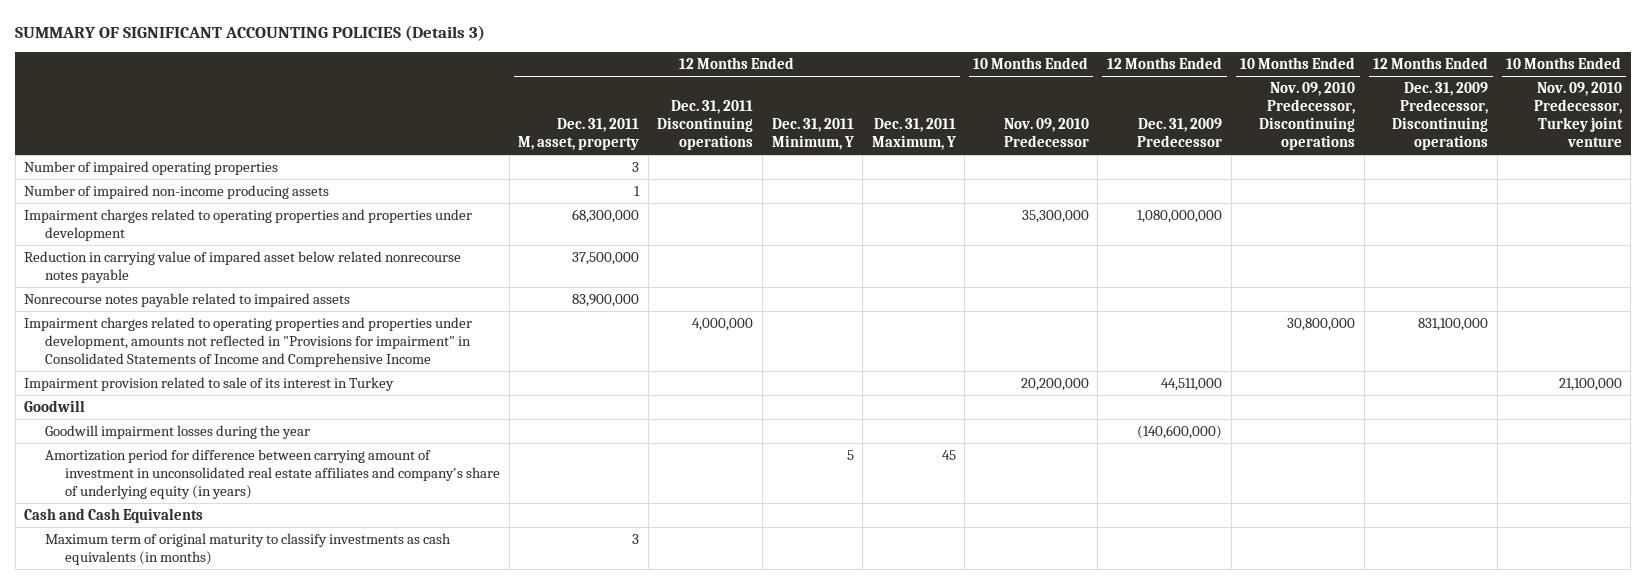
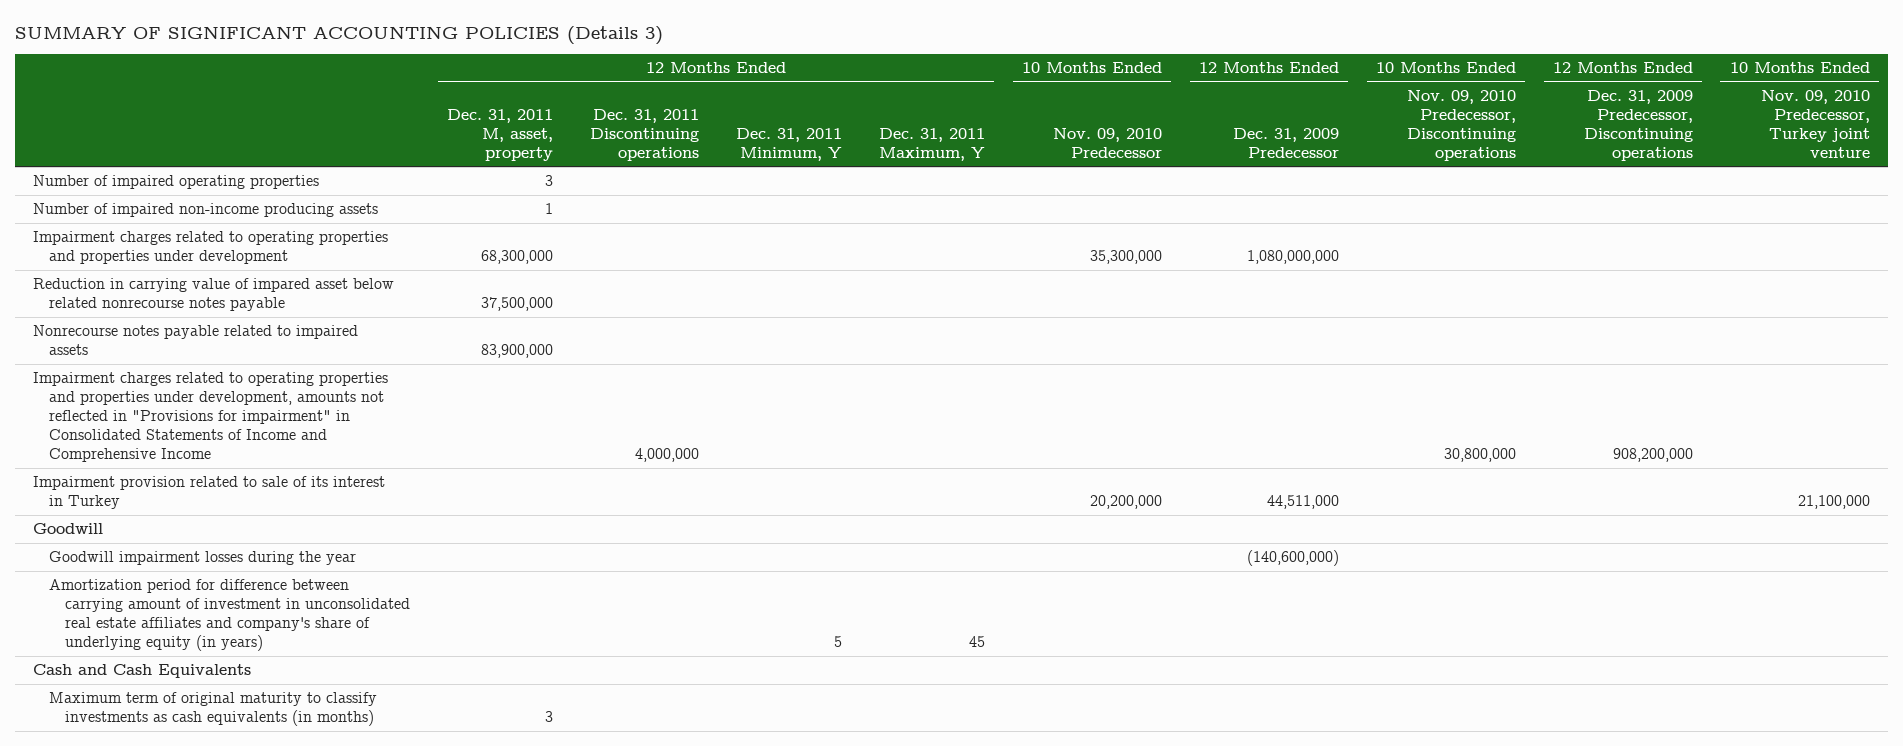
[1418,318,1489,332] 831,100,000 -> [1612,448,1693,463] 908,200,000

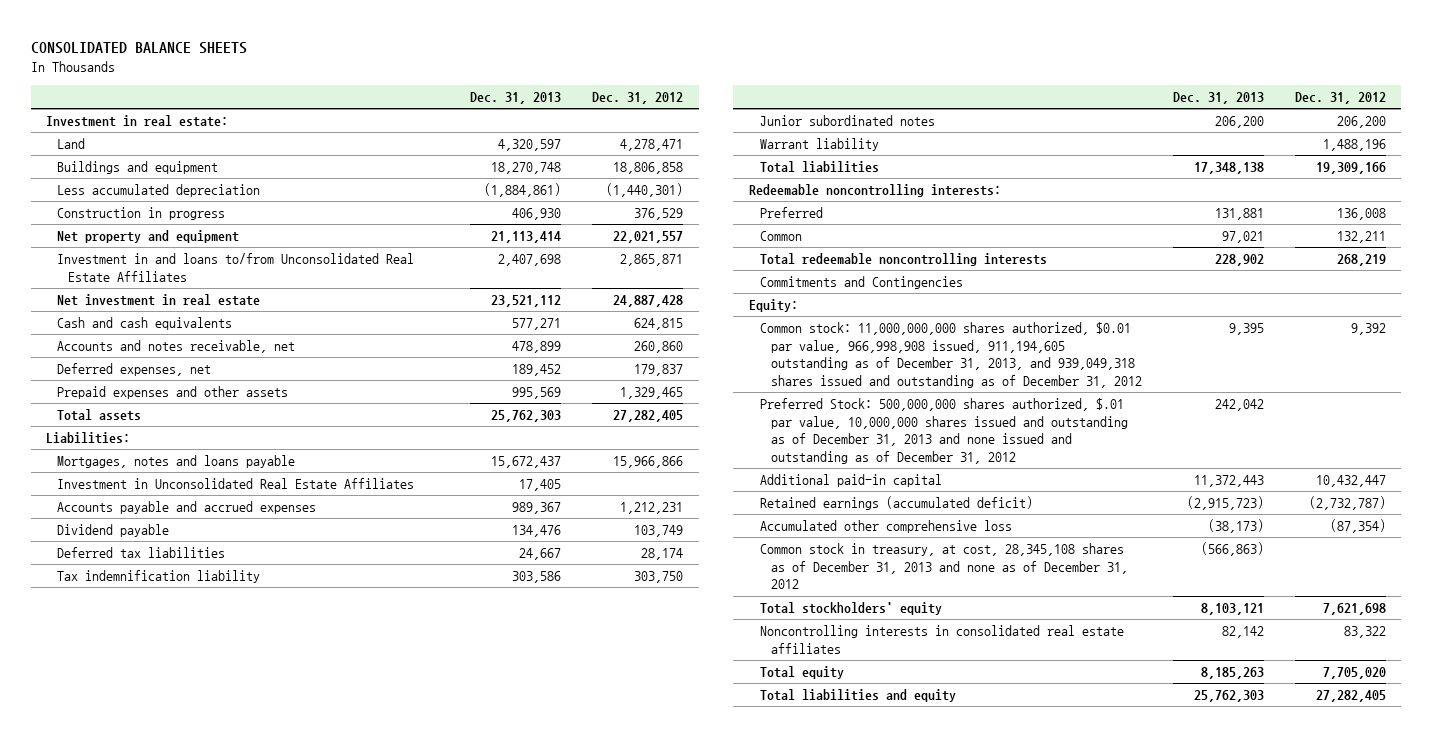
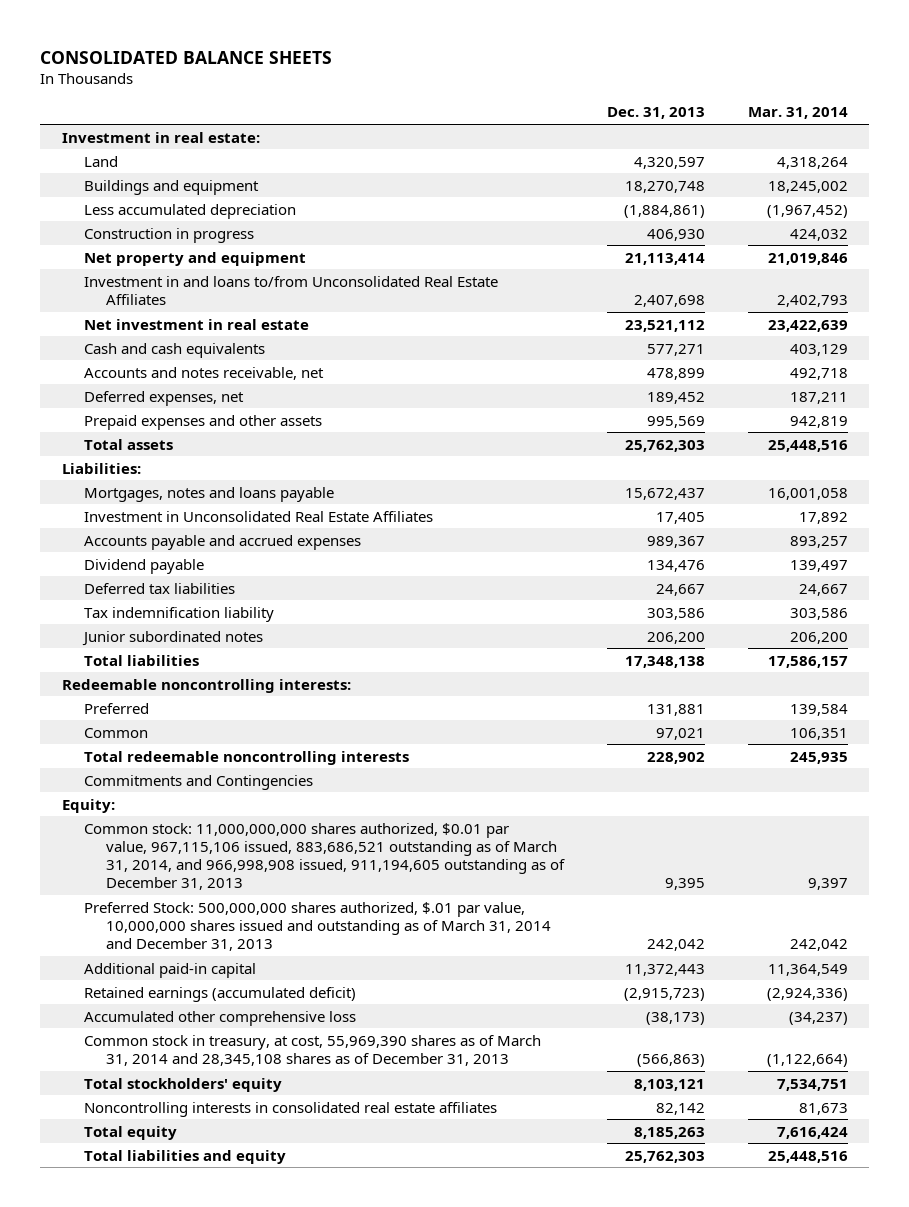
[592,91,684,104] Dec. 31, 2012 -> none
none -> [747,107,848,120] Mar. 31, 2014
[759,138,879,152] Warrant liability -> none
[759,322,1142,388] Common stock: 11,000,000,000 shares authorized, $0.01 par value, 966,998,908 issued, 911,194,605 outstanding as of December 31, 2013, and 939,049,318 shares issued and outstanding as of December 31, 2012 -> [83,822,565,891] Common stock: 11,000,000,000 shares authorized, $0.01 par value, 967,115,106 issued, 883,686,521 outstanding as of March 31, 2014, and 966,998,908 issued, 911,194,605 outstanding as of December 31, 2013
[759,398,1128,464] Preferred Stock: 500,000,000 shares authorized, $.01 par value, 10,000,000 shares issued and outstanding as of December 31, 2013 and none issued and outstanding as of December 31, 2012 -> [83,901,551,952] Preferred Stock: 500,000,000 shares authorized, $.01 par value, 10,000,000 shares issued and outstanding as of March 31, 2014 and December 31, 2013
[759,543,1128,590] Common stock in treasury, at cost, 28,345,108 shares as of December 31, 2013 and none as of December 31, 2012 -> [83,1034,541,1066] Common stock in treasury, at cost, 55,969,390 shares as of March 31, 2014 and 28,345,108 shares as of December 31, 2013

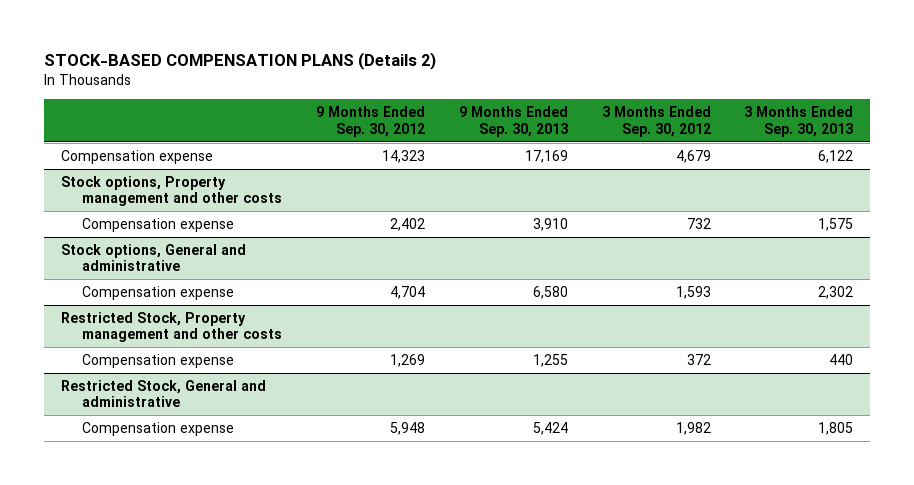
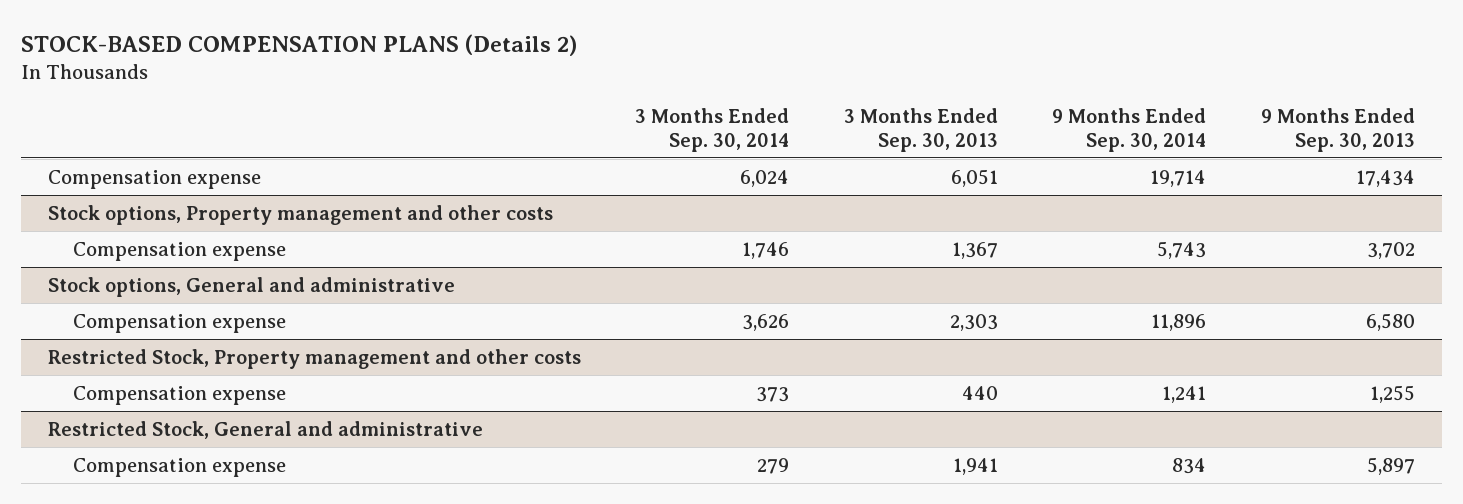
[316,106,426,137] 9 Months Ended Sep. 30, 2012 -> none
[601,106,711,137] 3 Months Ended Sep. 30, 2012 -> none
none -> [635,108,790,152] 3 Months Ended Sep. 30, 2014
none -> [1052,108,1207,152] 9 Months Ended Sep. 30, 2014
[524,149,568,163] 17,169 -> [1355,169,1415,187] 17,434
[818,149,854,163] 6,122 -> [950,168,998,187] 6,051
[532,217,568,231] 3,910 -> [1366,241,1415,259] 3,702
[818,217,854,231] 1,575 -> [951,241,998,259] 1,367
[818,285,854,299] 2,302 -> [949,313,998,331] 2,303
[532,421,568,435] 5,424 -> [1366,456,1415,475] 5,897
[818,421,854,435] 1,805 -> [952,457,998,475] 1,941

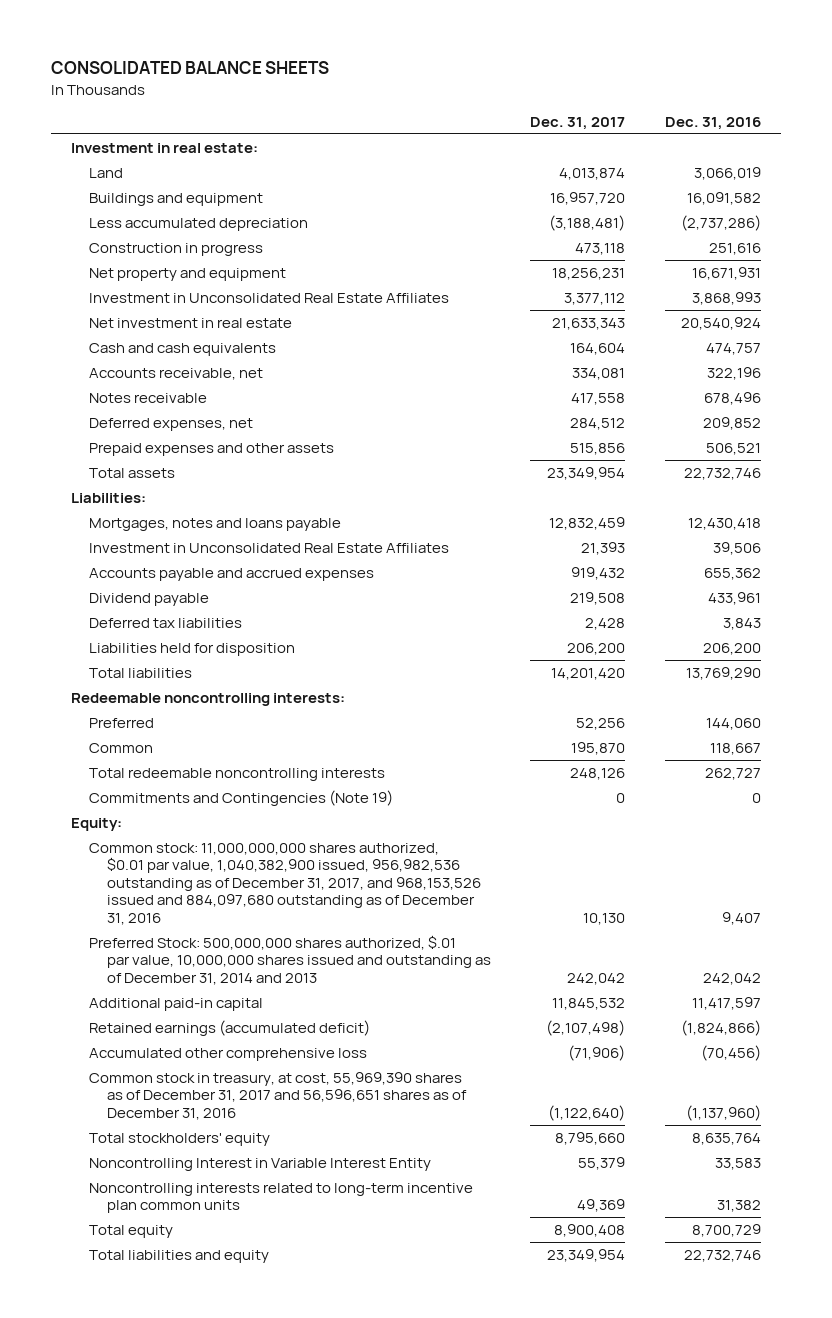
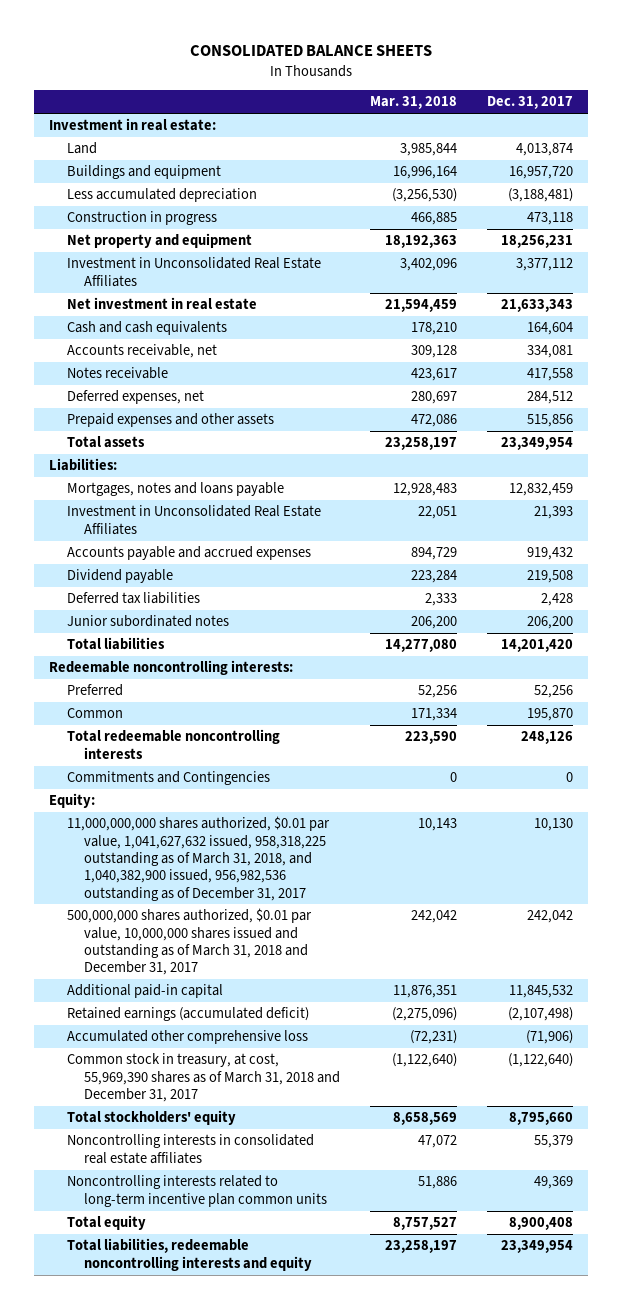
[665,117,762,131] Dec. 31, 2016 -> none
none -> [370,96,458,110] Mar. 31, 2018
[88,642,295,656] Liabilities held for disposition -> [66,615,229,628] Junior subordinated notes
[88,789,393,806] Commitments and Contingencies (Note 19) -> [66,771,270,786] Commitments and Contingencies
[88,842,481,926] Common stock: 11,000,000,000 shares authorized, $0.01 par value, 1,040,382,900 issued, 956,982,536 outstanding as of December 31, 2017, and 968,153,526 issued and 884,097,680 outstanding as of December 31, 2016 -> [66,816,330,901] 11,000,000,000 shares authorized, $0.01 par value, 1,041,627,632 issued, 958,318,225 outstanding as of March 31, 2018, and 1,040,382,900 issued, 956,982,536 outstanding as of December 31, 2017
[88,934,491,985] Preferred Stock: 500,000,000 shares authorized, $.01 par value, 10,000,000 shares issued and outstanding as of December 31, 2014 and 2013 -> [66,908,312,976] 500,000,000 shares authorized, $0.01 par value, 10,000,000 shares issued and outstanding as of March 31, 2018 and December 31, 2017
[88,1071,467,1120] Common stock in treasury, at cost, 55,969,390 shares as of December 31, 2017 and 56,596,651 shares as of December 31, 2016 -> [66,1053,341,1102] Common stock in treasury, at cost, 55,969,390 shares as of March 31, 2018 and December 31, 2017
[88,1157,431,1171] Noncontrolling Interest in Variable Interest Entity -> [66,1134,314,1164] Noncontrolling interests in consolidated real estate affiliates
[88,1249,269,1263] Total liabilities and equity -> [66,1238,313,1271] Total liabilities, redeemable noncontrolling interests and equity

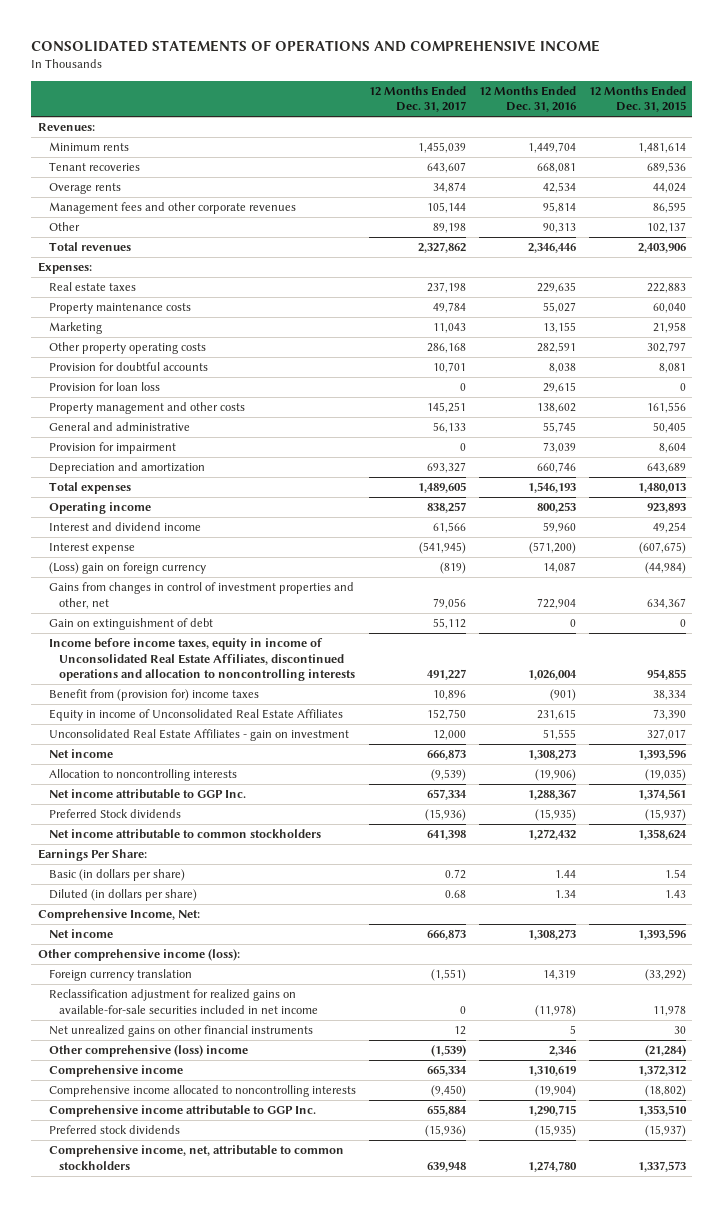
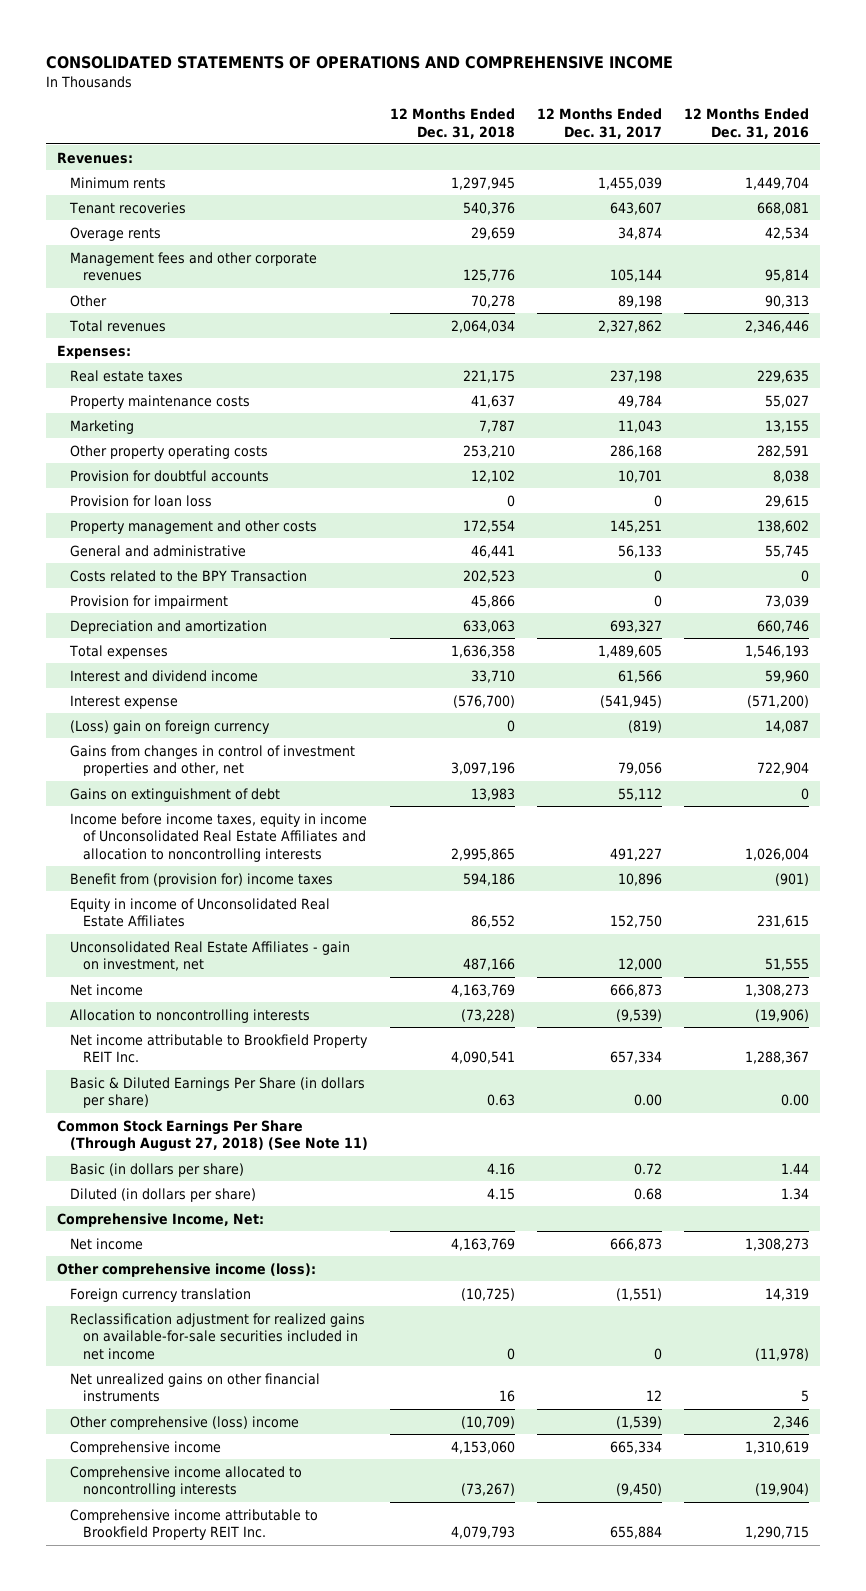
[588,85,686,113] 12 Months Ended Dec. 31, 2015 -> none
none -> [390,107,516,139] 12 Months Ended Dec. 31, 2018
none -> [70,569,308,582] Costs related to the BPY Transaction
[48,502,151,515] Operating income -> none
[48,618,213,631] Gain on extinguishment of debt -> [70,787,281,802] Gains on extinguishment of debt
[48,638,356,682] Income before income taxes, equity in income of Unconsolidated Real Estate Affiliates, discontinued operations and allocation to noncontrolling interests -> [70,812,368,862] Income before income taxes, equity in income of Unconsolidated Real Estate Affiliates and allocation to noncontrolling interests
[48,729,349,742] Unconsolidated Real Estate Affiliates - gain on investment -> [70,940,351,972] Unconsolidated Real Estate Affiliates - gain on investment, net
[48,809,181,819] Preferred Stock dividends -> none
[48,829,321,840] Net income attributable to common stockholders -> none
[48,789,246,800] Net income attributable to GGP Inc. -> [70,1033,369,1064] Net income attributable to Brookfield Property REIT Inc.
none -> [70,1076,366,1109] Basic & Diluted Earnings Per Share (in dollars per share)
[37,849,147,862] Earnings Per Share: -> [57,1119,369,1153] Common Stock Earnings Per Share (Through August 27, 2018) (See Note 11)
[48,1125,180,1135] Preferred stock dividends -> none
[48,1145,344,1170] Comprehensive income, net, attributable to common stockholders -> none
[48,1105,316,1118] Comprehensive income attributable to GGP Inc. -> [70,1508,319,1541] Comprehensive income attributable to Brookfield Property REIT Inc.

